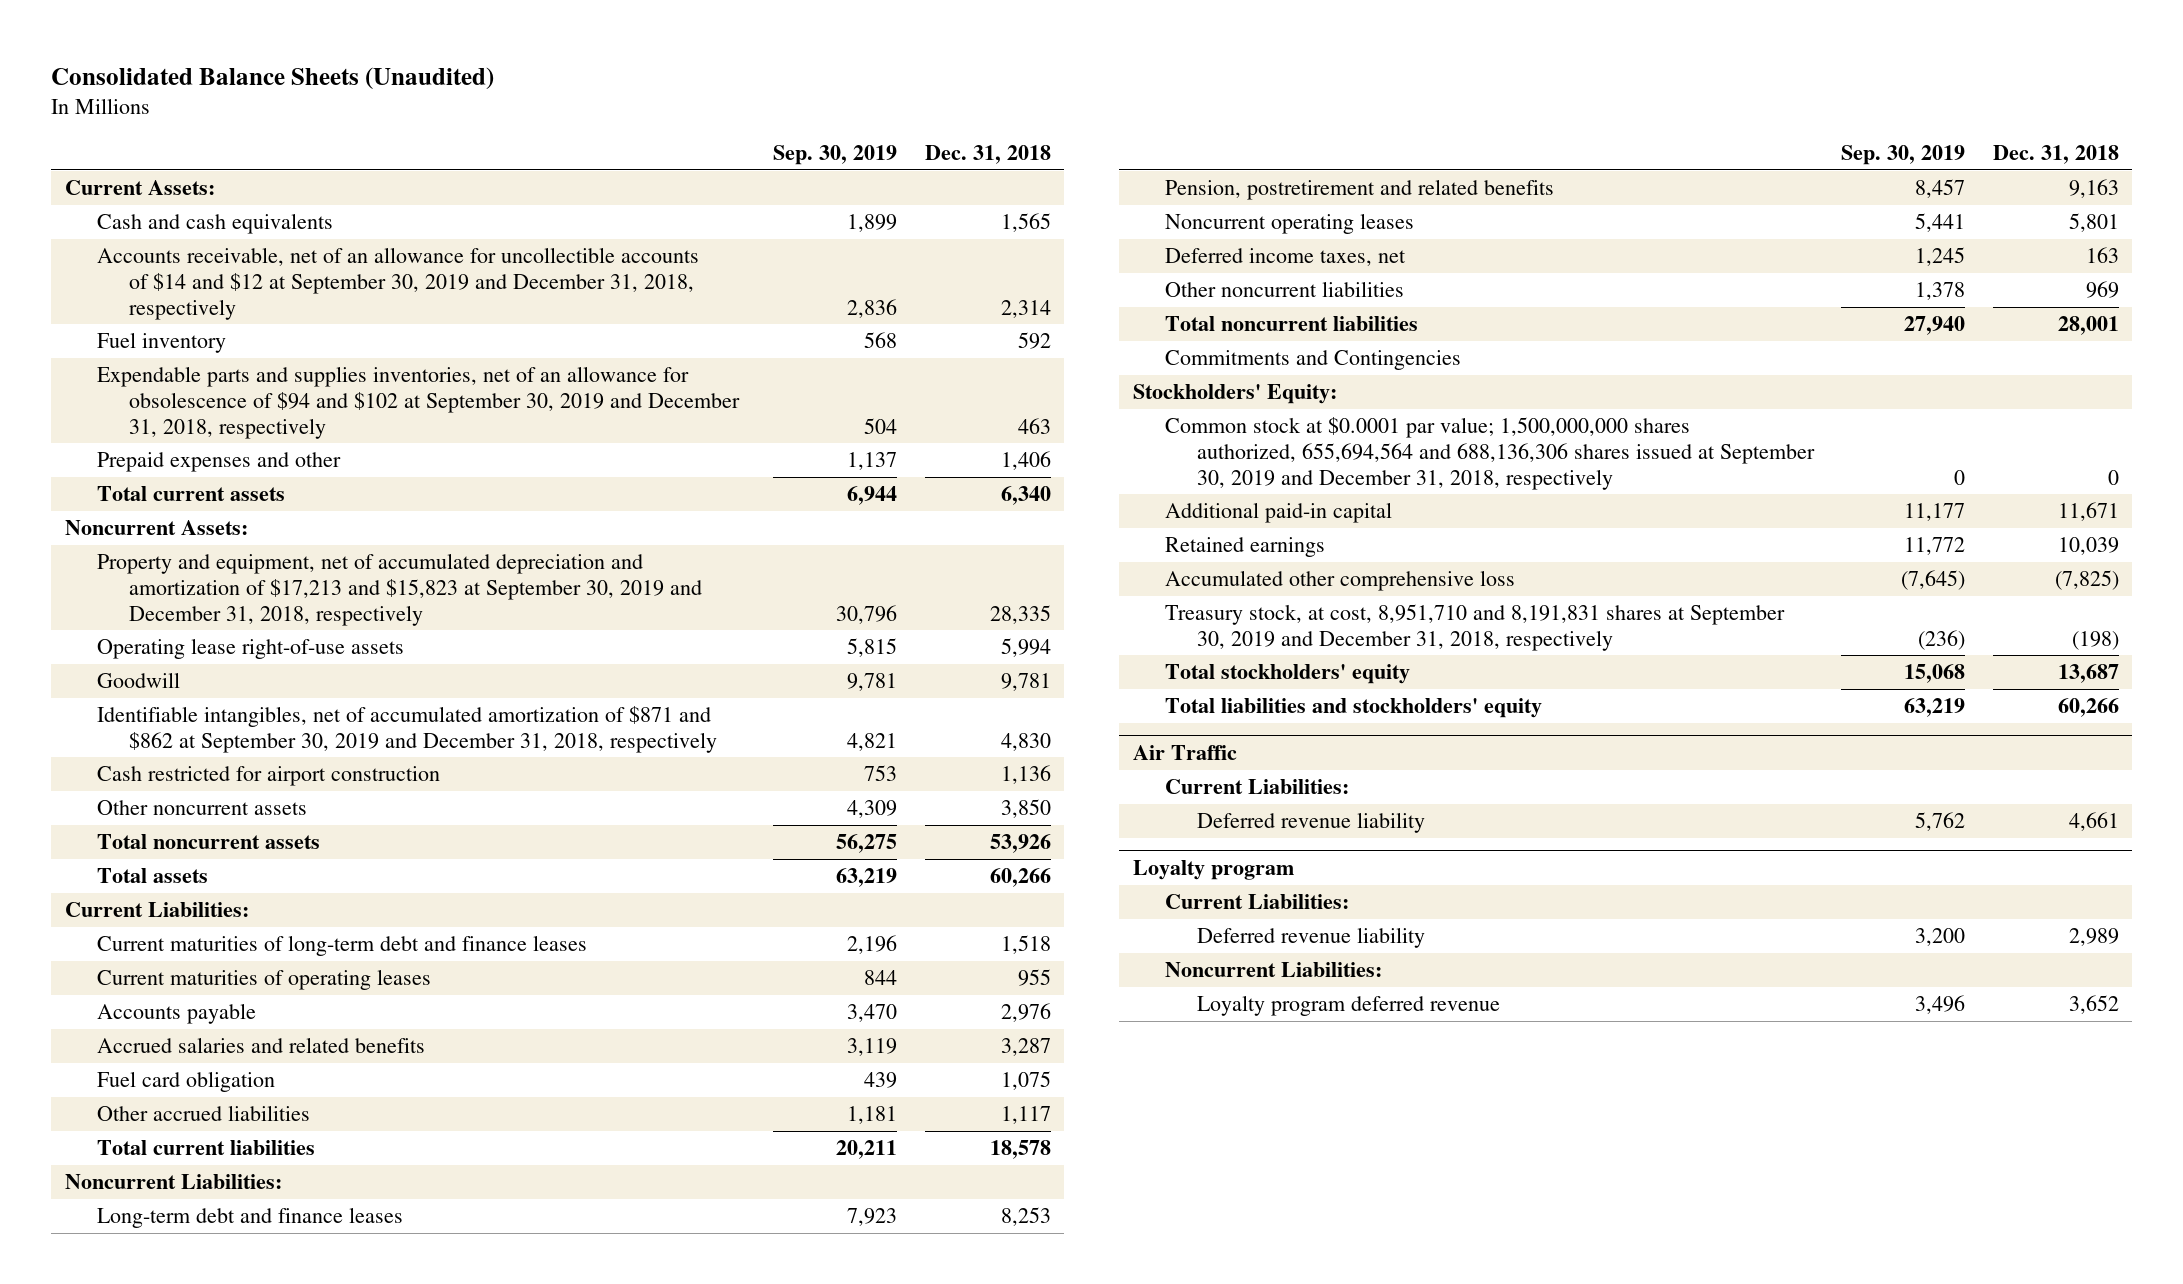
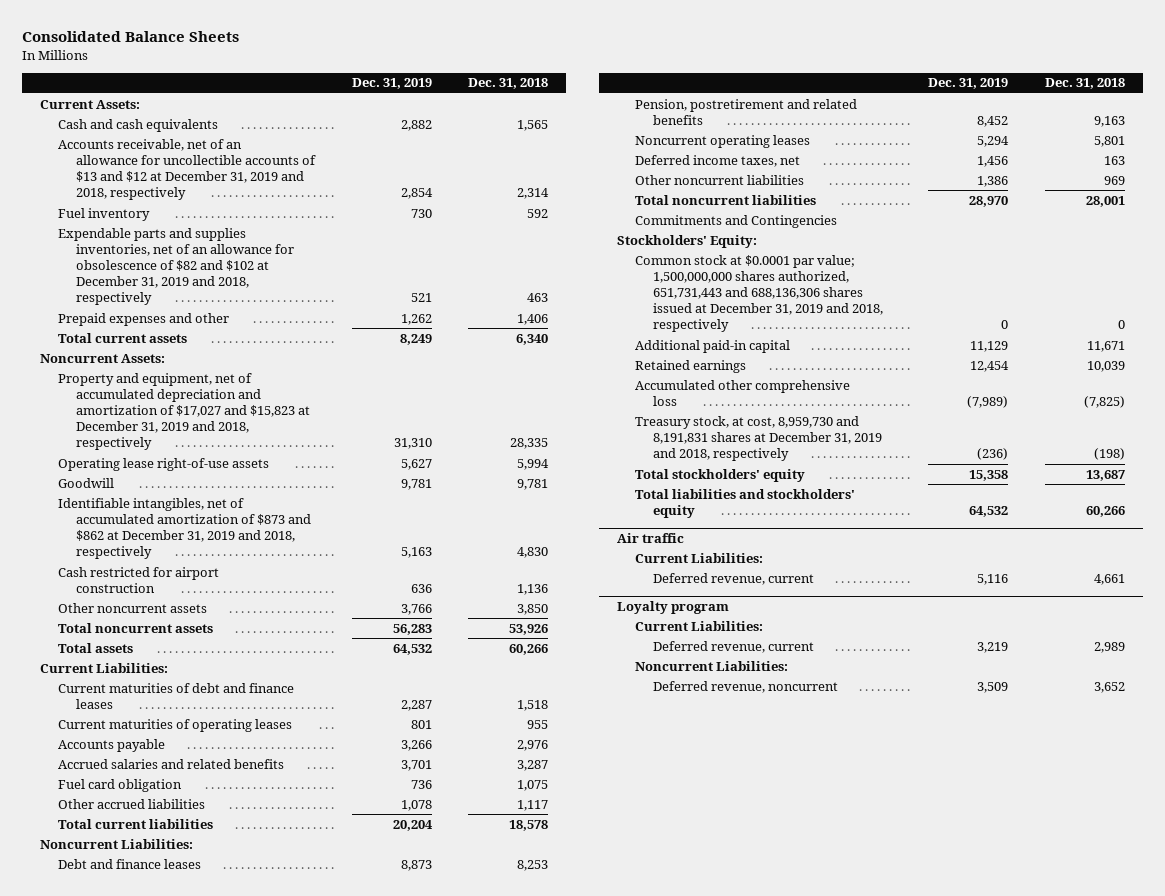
[50,66,494,90] Consolidated Balance Sheets (Unaudited) -> [22,31,240,43] Consolidated Balance Sheets
[773,145,898,166] Sep. 30, 2019 -> none
none -> [351,78,432,90] Dec. 31, 2019
[96,247,699,320] Accounts receivable, net of an allowance for uncollectible accounts of $14 and $12 at September 30, 2019 and December 31, 2018, respectively -> [58,138,317,201] Accounts receivable, net of an allowance for uncollectible accounts of $13 and $12 at December 31, 2019 and 2018, respectively
[96,366,740,439] Expendable parts and supplies inventories, net of an allowance for obsolescence of $94 and $102 at September 30, 2019 and December 31, 2018, respectively -> [58,227,295,306] Expendable parts and supplies inventories, net of an allowance for obsolescence of $82 and $102 at December 31, 2019 and 2018, respectively
[96,553,702,626] Property and equipment, net of accumulated depreciation and amortization of $17,213 and $15,823 at September 30, 2019 and December 31, 2018, respectively -> [58,372,311,451] Property and equipment, net of accumulated depreciation and amortization of $17,027 and $15,823 at December 31, 2019 and 2018, respectively
[96,706,717,753] Identifiable intangibles, net of accumulated amortization of $871 and $862 at September 30, 2019 and December 31, 2018, respectively -> [58,497,312,560] Identifiable intangibles, net of accumulated amortization of $873 and $862 at December 31, 2019 and 2018, respectively
[96,935,587,957] Current maturities of long-term debt and finance leases -> [58,682,295,709] Current maturities of debt and finance leases
[96,1207,403,1229] Long-term debt and finance leases -> [58,858,202,869] Debt and finance leases
[1164,417,1815,490] Common stock at $0.0001 par value; 1,500,000,000 shares authorized, 655,694,564 and 688,136,306 shares issued at September 30, 2019 and December 31, 2018, respectively -> [634,254,883,333] Common stock at $0.0001 par value; 1,500,000,000 shares authorized, 651,731,443 and 688,136,306 shares issued at December 31, 2019 and 2018, respectively
[1164,604,1785,651] Treasury stock, at cost, 8,951,710 and 8,191,831 shares at September 30, 2019 and December 31, 2018, respectively -> [634,415,882,461] Treasury stock, at cost, 8,959,730 and 8,191,831 shares at December 31, 2019 and 2018, respectively
[1132,744,1237,760] Air Traffic -> [616,532,684,543] Air traffic
[1196,812,1425,834] Deferred revenue liability -> [652,572,814,585] Deferred revenue, current
[1196,927,1425,949] Deferred revenue liability -> [652,640,814,653] Deferred revenue, current
[1196,995,1500,1017] Loyalty program deferred revenue -> [652,680,838,693] Deferred revenue, noncurrent

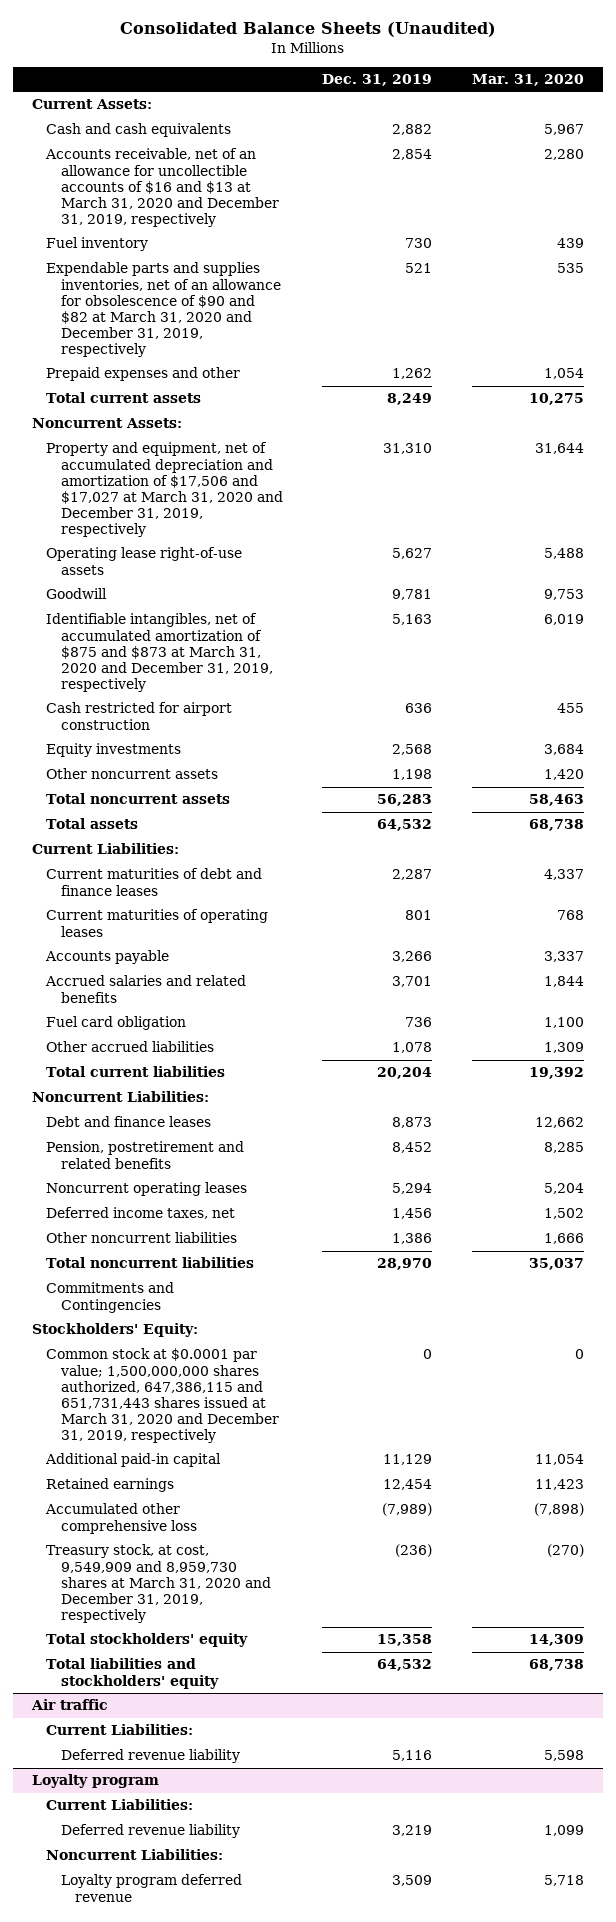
[22,31,240,43] Consolidated Balance Sheets -> [119,22,496,38] Consolidated Balance Sheets (Unaudited)
[468,78,549,90] Dec. 31, 2018 -> none
none -> [471,73,584,86] Mar. 31, 2020
[58,138,317,201] Accounts receivable, net of an allowance for uncollectible accounts of $13 and $12 at December 31, 2019 and 2018, respectively -> [45,148,279,227] Accounts receivable, net of an allowance for uncollectible accounts of $16 and $13 at March 31, 2020 and December 31, 2019, respectively
[58,227,295,306] Expendable parts and supplies inventories, net of an allowance for obsolescence of $82 and $102 at December 31, 2019 and 2018, respectively -> [46,262,281,358] Expendable parts and supplies inventories, net of an allowance for obsolescence of $90 and $82 at March 31, 2020 and December 31, 2019, respectively
[58,372,311,451] Property and equipment, net of accumulated depreciation and amortization of $17,027 and $15,823 at December 31, 2019 and 2018, respectively -> [46,442,283,538] Property and equipment, net of accumulated depreciation and amortization of $17,506 and $17,027 at March 31, 2020 and December 31, 2019, respectively
[58,497,312,560] Identifiable intangibles, net of accumulated amortization of $873 and $862 at December 31, 2019 and 2018, respectively -> [46,613,273,692] Identifiable intangibles, net of accumulated amortization of $875 and $873 at March 31, 2020 and December 31, 2019, respectively
none -> [46,743,182,758] Equity investments
[400,603,432,615] 3,766 -> [392,769,433,781] 1,198
[634,254,883,333] Common stock at $0.0001 par value; 1,500,000,000 shares authorized, 651,731,443 and 688,136,306 shares issued at December 31, 2019 and 2018, respectively -> [46,1348,279,1444] Common stock at $0.0001 par value; 1,500,000,000 shares authorized, 647,386,115 and 651,731,443 shares issued at March 31, 2020 and December 31, 2019, respectively
[634,415,882,461] Treasury stock, at cost, 8,959,730 and 8,191,831 shares at December 31, 2019 and 2018, respectively -> [46,1544,271,1623] Treasury stock, at cost, 9,549,909 and 8,959,730 shares at March 31, 2020 and December 31, 2019, respectively
[652,572,814,585] Deferred revenue, current -> [60,1749,240,1764] Deferred revenue liability
[652,640,814,653] Deferred revenue, current -> [60,1824,240,1839] Deferred revenue liability
[652,680,838,693] Deferred revenue, noncurrent -> [60,1874,242,1902] Loyalty program deferred revenue

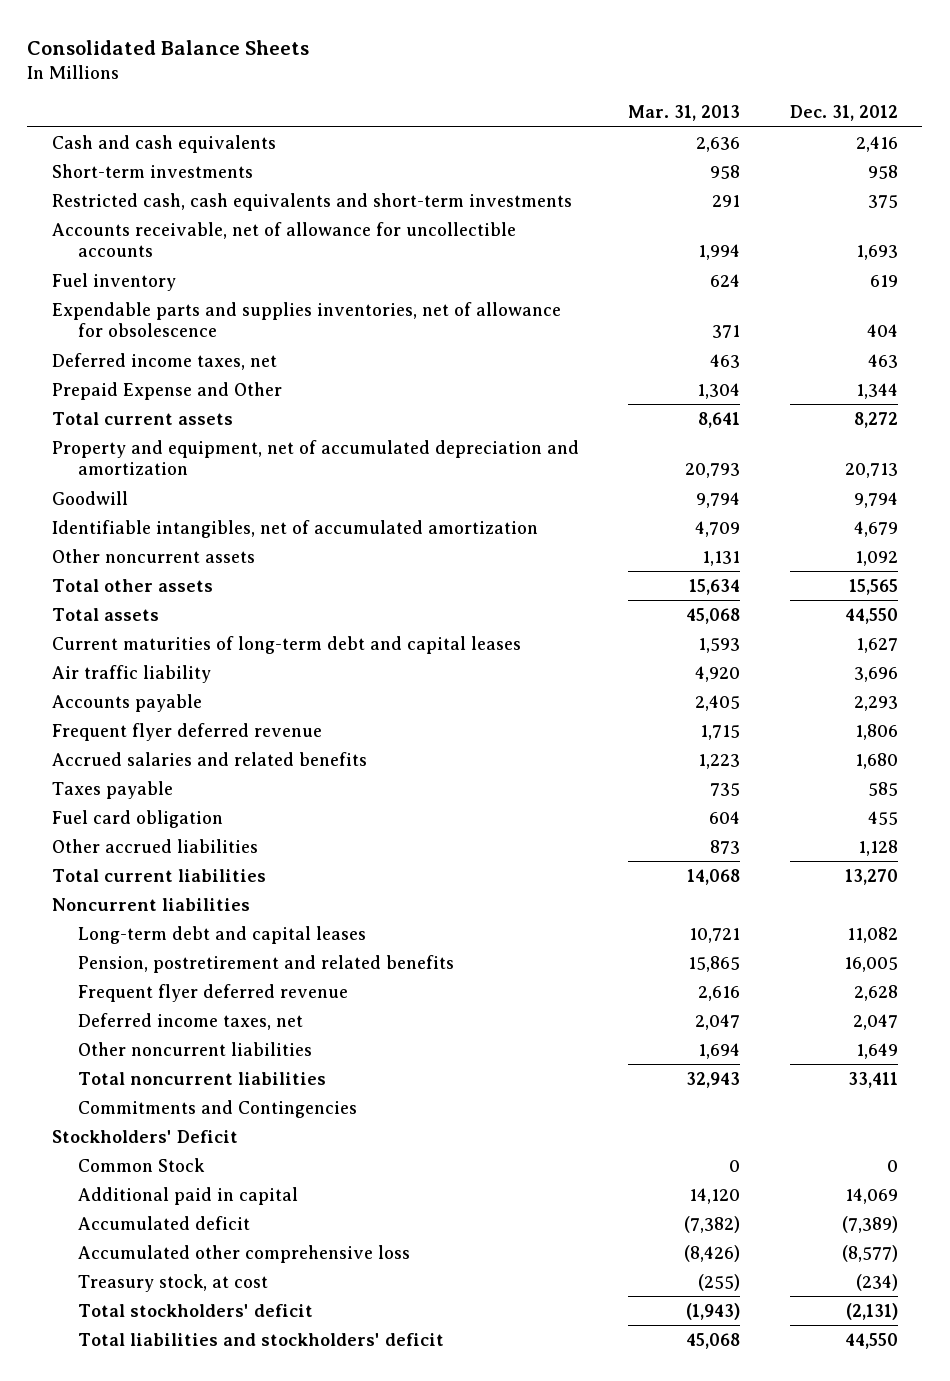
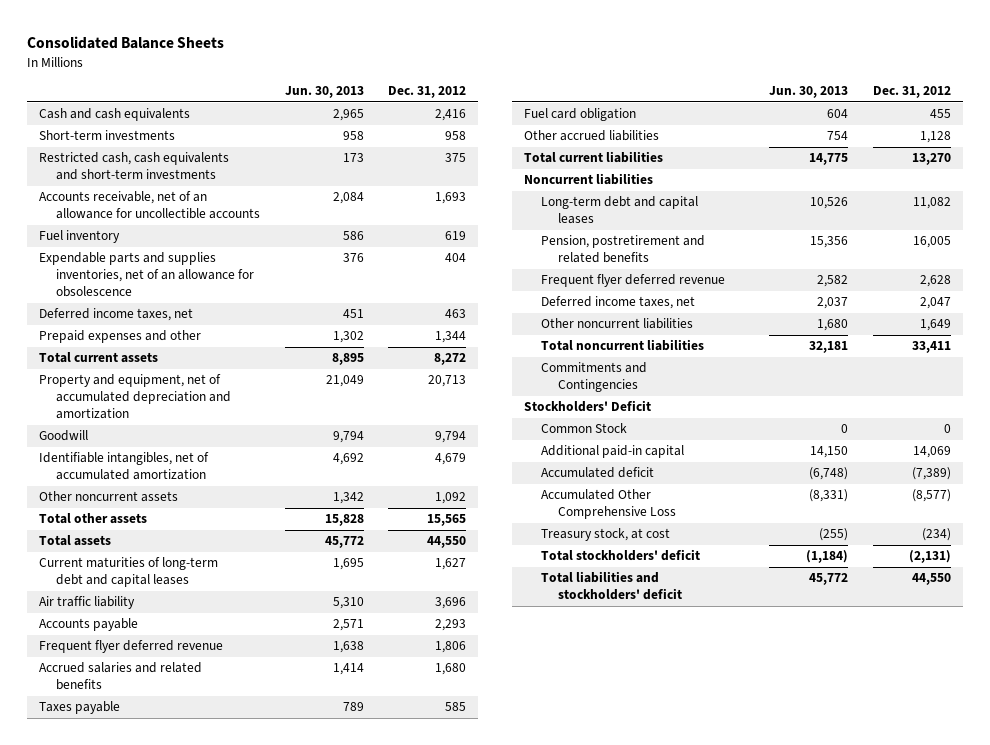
[628,105,741,122] Mar. 31, 2013 -> none
none -> [284,86,364,99] Jun. 30, 2013
[51,221,516,258] Accounts receivable, net of allowance for uncollectible accounts -> [39,191,261,220] Accounts receivable, net of an allowance for uncollectible accounts
[51,301,561,338] Expendable parts and supplies inventories, net of allowance for obsolescence -> [39,252,255,298] Expendable parts and supplies inventories, net of an allowance for obsolescence
[51,381,282,400] Prepaid Expense and Other -> [39,330,202,344] Prepaid expenses and other
[78,1186,299,1205] Additional paid in capital -> [541,445,685,459] Additional paid-in capital
[78,1244,411,1263] Accumulated other comprehensive loss -> [541,489,677,520] Accumulated Other Comprehensive Loss

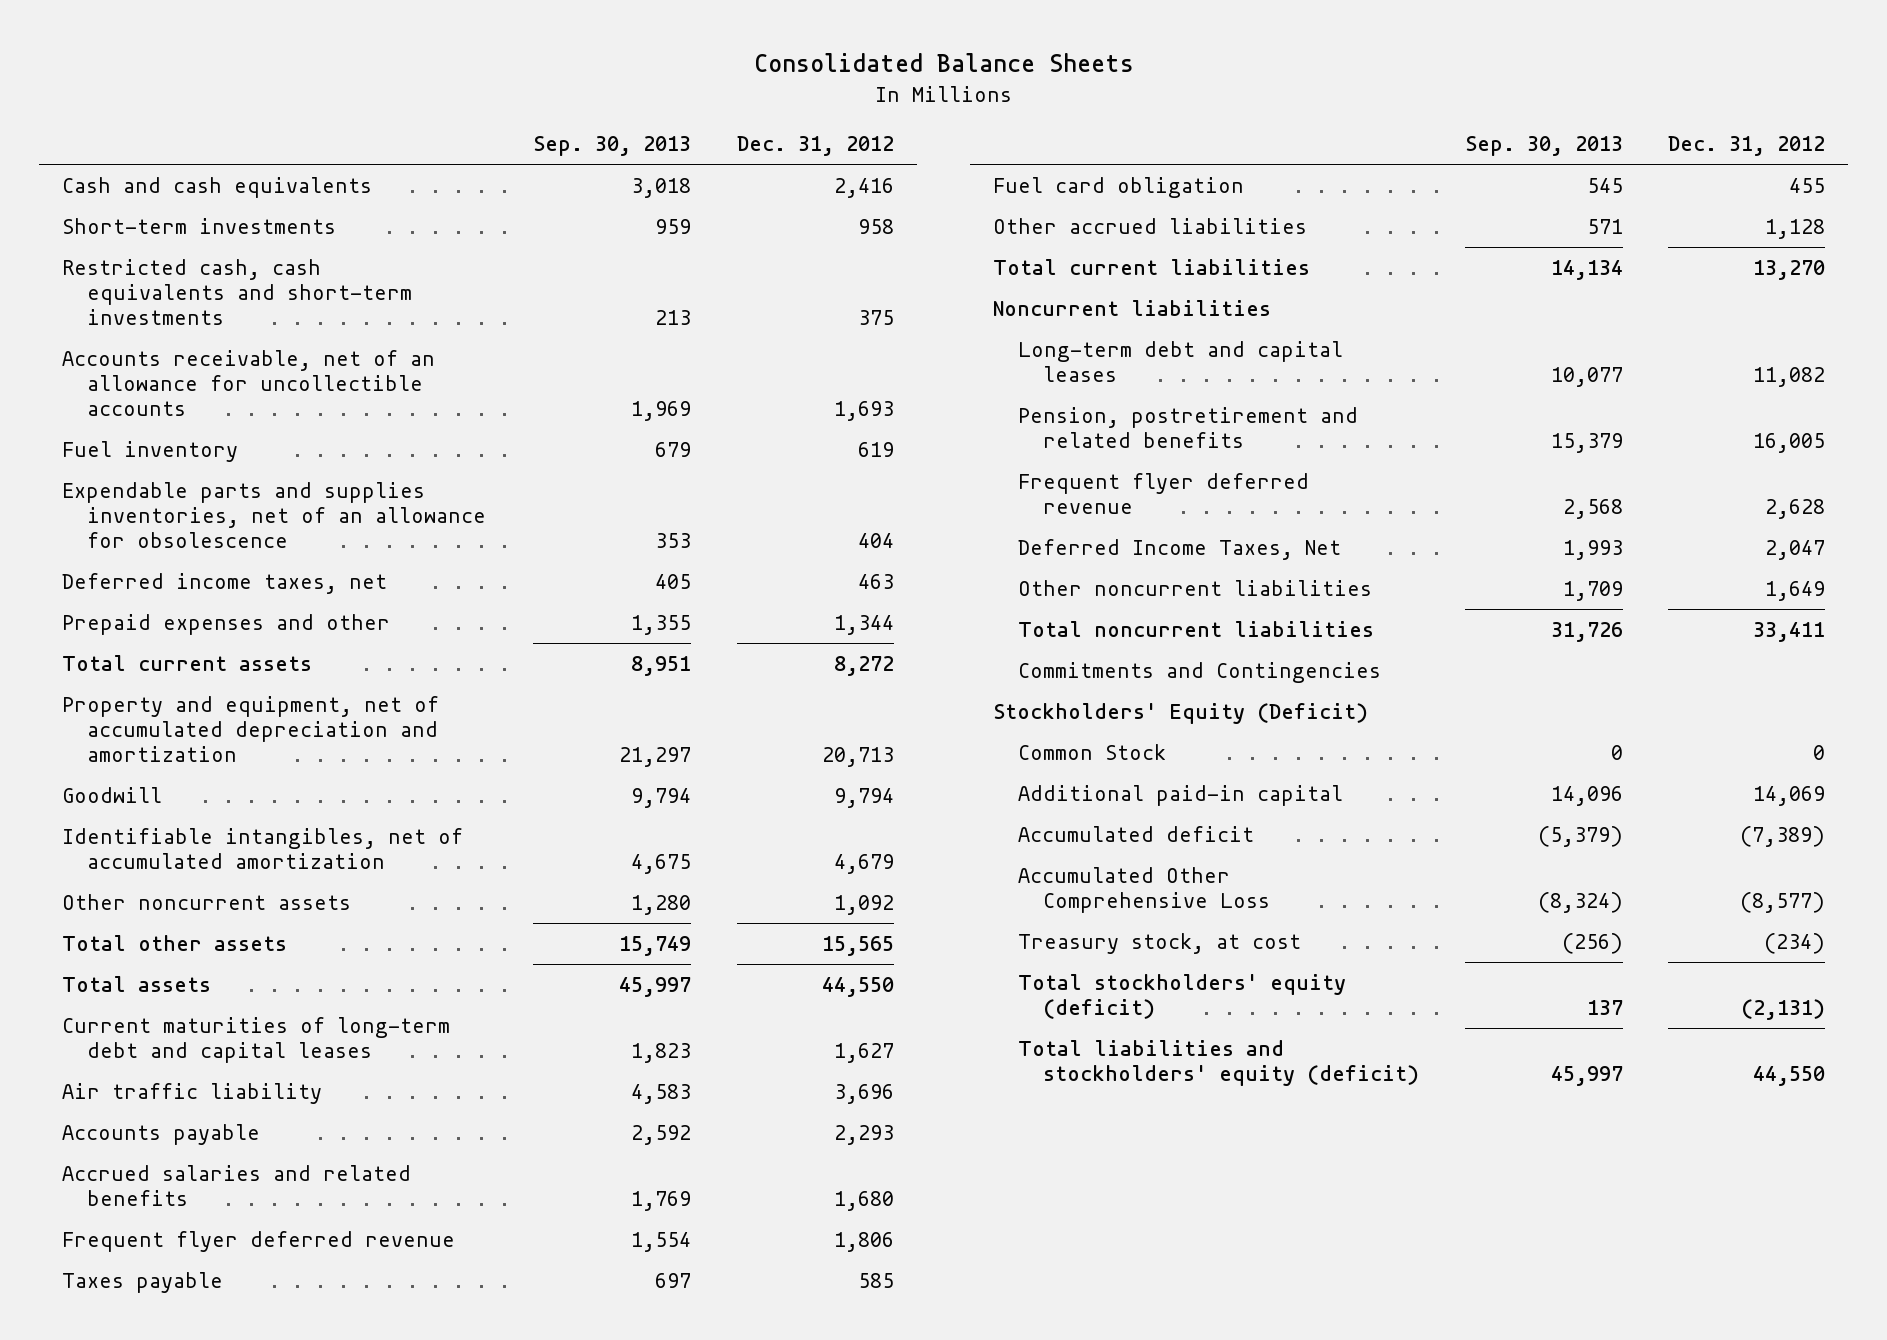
[284,86,364,99] Jun. 30, 2013 -> none
none -> [533,136,692,157] Sep. 30, 2013
[39,640,224,654] Frequent flyer deferred revenue -> [61,1231,455,1253] Frequent flyer deferred revenue
[541,296,696,310] Deferred income taxes, net -> [1018,539,1342,561] Deferred Income Taxes, Net
[524,400,652,413] Stockholders' Deficit -> [993,703,1369,725] Stockholders' Equity (Deficit)
[541,549,701,562] Total stockholders' deficit -> [1018,974,1347,1019] Total stockholders' equity (deficit)
[541,571,683,601] Total liabilities and stockholders' deficit -> [1018,1040,1420,1086] Total liabilities and stockholders' equity (deficit)

